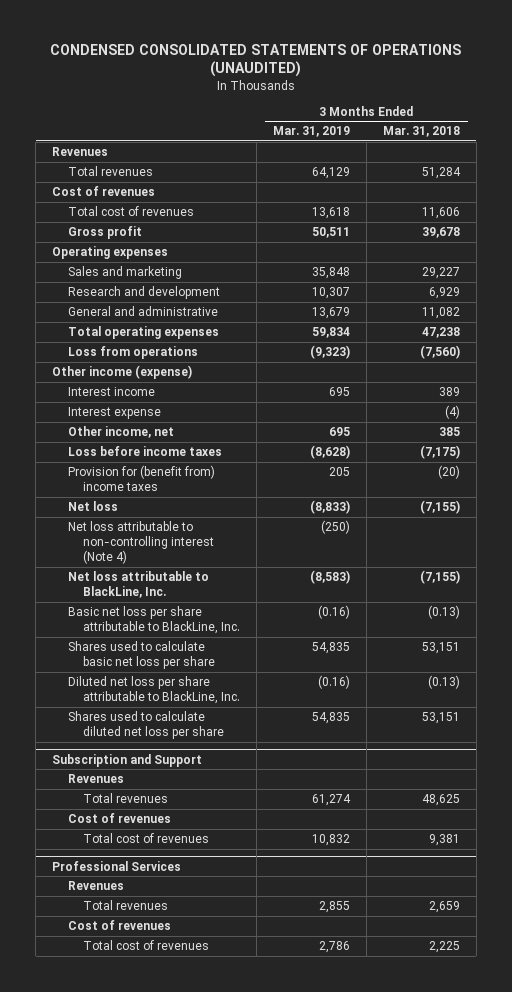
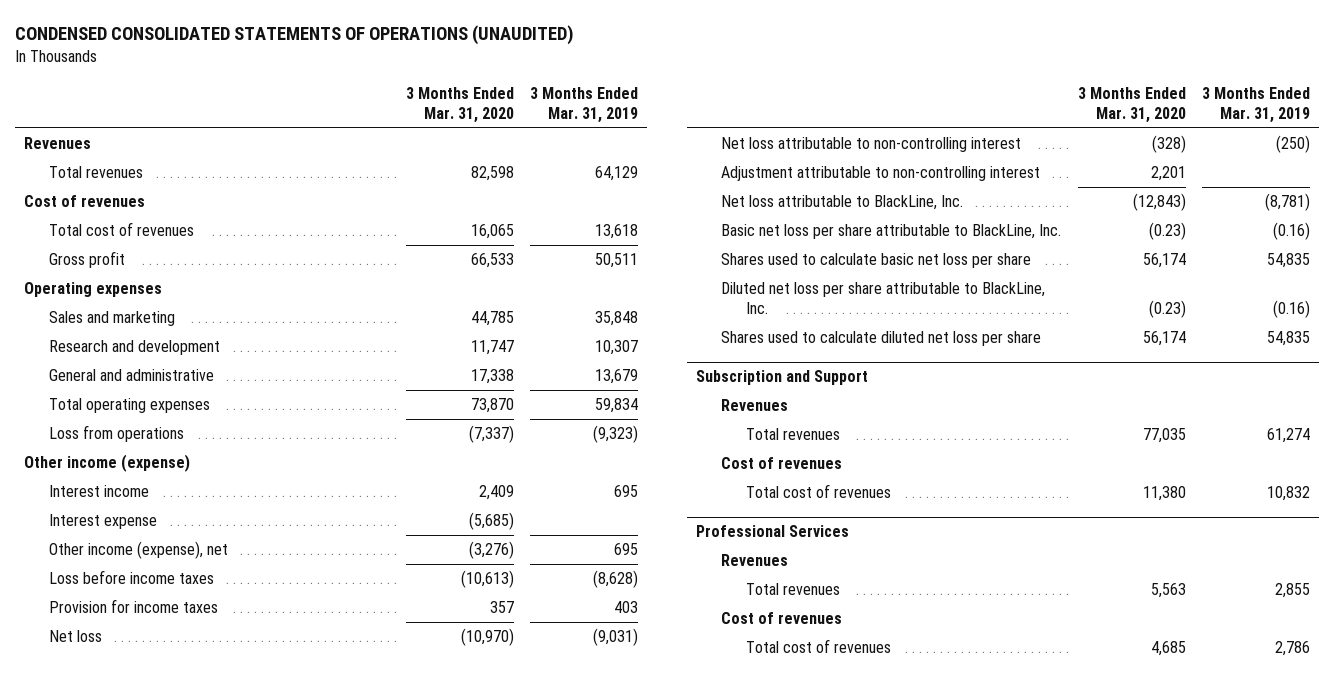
[382,126,460,138] Mar. 31, 2018 -> none
none -> [405,86,514,124] 3 Months Ended Mar. 31, 2020
[67,426,174,439] Other income, net -> [48,541,228,560] Other income (expense), net
[67,465,215,492] Provision for (benefit from) income taxes -> [48,599,218,614] Provision for income taxes
[328,467,350,477] 205 -> [614,601,639,614] 403
[309,500,350,515] (8,833) -> [593,628,639,647] (9,031)
[67,521,214,565] Net loss attributable to non-controlling interest (Note 4) -> [720,137,1021,153] Net loss attributable to non-controlling interest
none -> [720,166,1040,182] Adjustment attributable to non-controlling interest
[309,570,350,585] (8,583) -> [1265,193,1311,212] (8,781)

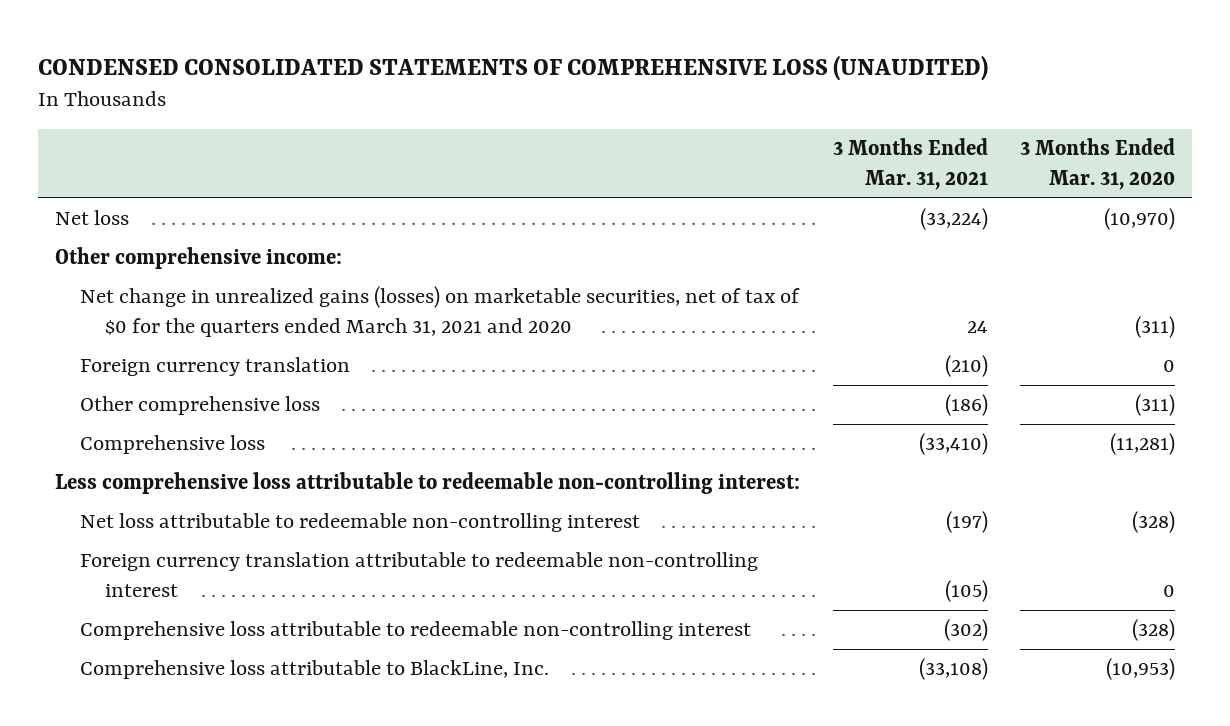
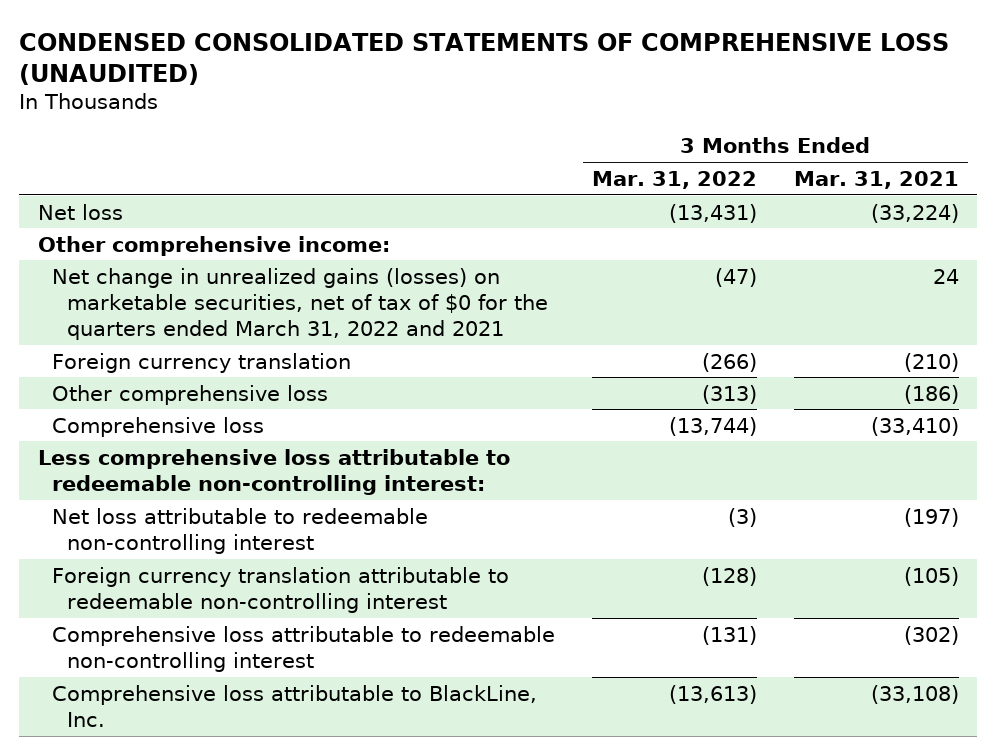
[1020,138,1176,191] 3 Months Ended Mar. 31, 2020 -> none
none -> [592,170,758,189] Mar. 31, 2022
[79,285,800,337] Net change in unrealized gains (losses) on marketable securities, net of tax of $0 for the quarters ended March 31, 2021 and 2020 -> [52,267,548,341] Net change in unrealized gains (losses) on marketable securities, net of tax of $0 for the quarters ended March 31, 2022 and 2021

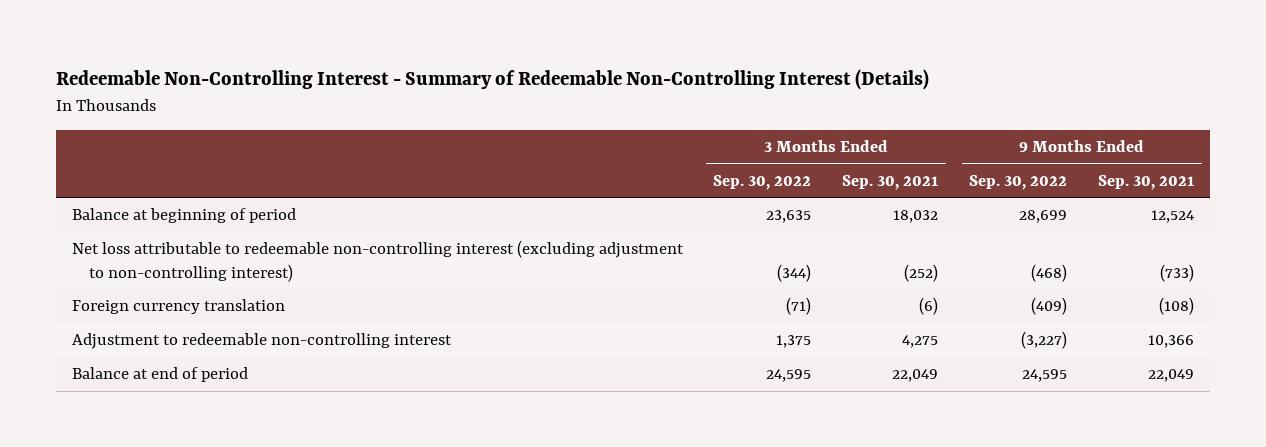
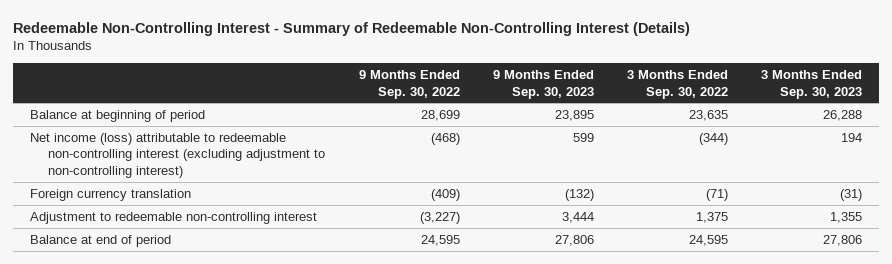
[842,174,939,190] Sep. 30, 2021 -> none
[1098,174,1195,190] Sep. 30, 2021 -> none
none -> [492,69,594,99] 9 Months Ended Sep. 30, 2023
none -> [761,69,863,99] 3 Months Ended Sep. 30, 2023
[71,240,684,283] Net loss attributable to redeemable non-controlling interest (excluding adjustment to non-controlling interest) -> [29,132,326,178] Net income (loss) attributable to redeemable non-controlling interest (excluding adjustment to non-controlling interest)

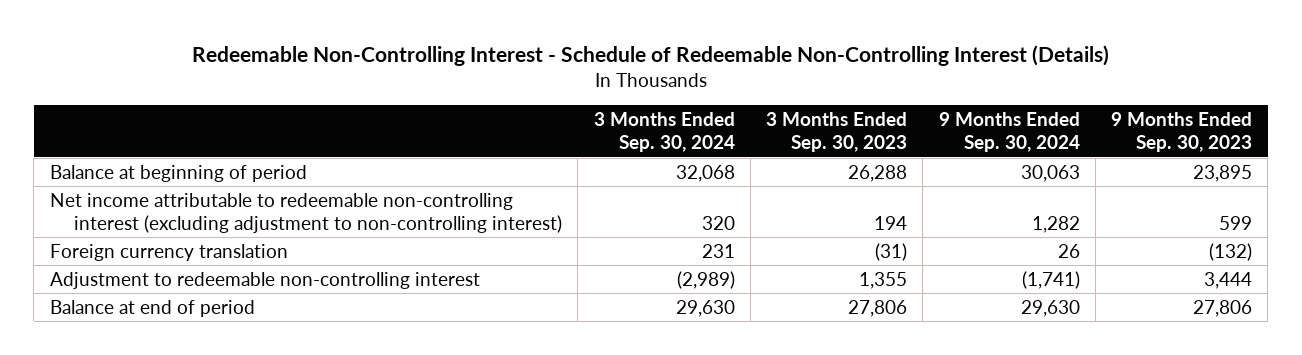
[13,22,691,37] Redeemable Non-Controlling Interest - Summary of Redeemable Non-Controlling Interest (Details) -> [191,45,1109,67] Redeemable Non-Controlling Interest - Schedule of Redeemable Non-Controlling Interest (Details)
[358,69,460,99] 9 Months Ended Sep. 30, 2022 -> none
[626,69,728,99] 3 Months Ended Sep. 30, 2022 -> none
none -> [593,111,735,153] 3 Months Ended Sep. 30, 2024
none -> [938,111,1080,153] 9 Months Ended Sep. 30, 2024
[29,132,326,178] Net income (loss) attributable to redeemable non-controlling interest (excluding adjustment to non-controlling interest) -> [49,192,563,233] Net income attributable to redeemable non-controlling interest (excluding adjustment to non-controlling interest)

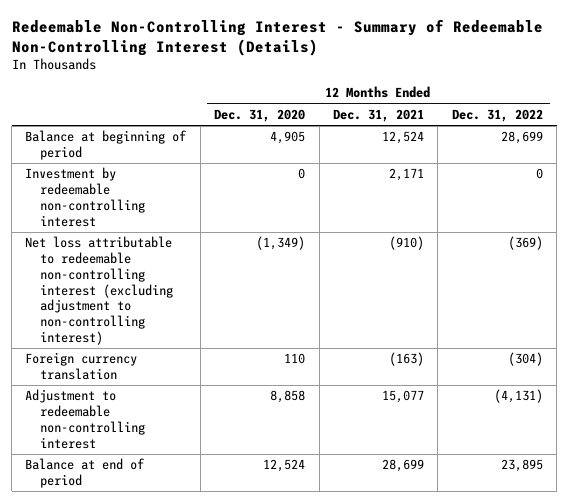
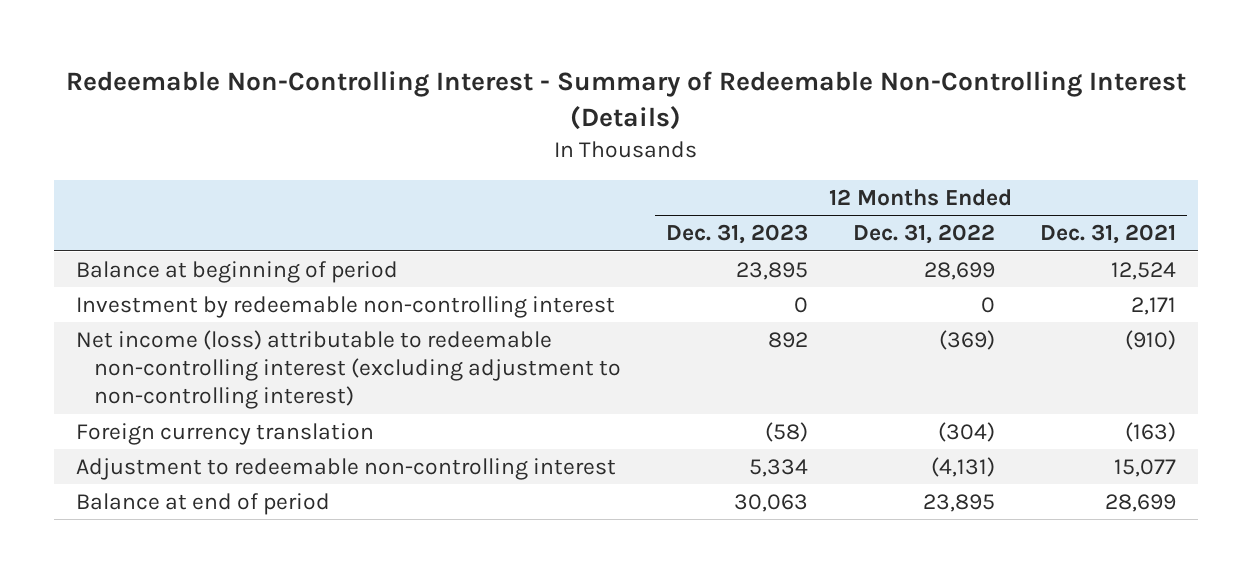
[214,109,306,123] Dec. 31, 2020 -> none
none -> [666,224,809,245] Dec. 31, 2023
[25,236,173,345] Net loss attributable to redeemable non-controlling interest (excluding adjustment to non-controlling interest) -> [75,330,622,410] Net income (loss) attributable to redeemable non-controlling interest (excluding adjustment to non-controlling interest)

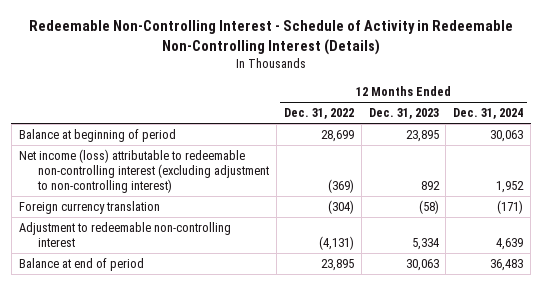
[65,70,1186,130] Redeemable Non-Controlling Interest - Summary of Redeemable Non-Controlling Interest (Details) -> [29,20,514,55] Redeemable Non-Controlling Interest - Schedule of Activity in Redeemable Non-Controlling Interest (Details)
[1039,224,1176,245] Dec. 31, 2021 -> none
none -> [453,108,524,120] Dec. 31, 2024
[75,296,615,319] Investment by redeemable non-controlling interest -> none

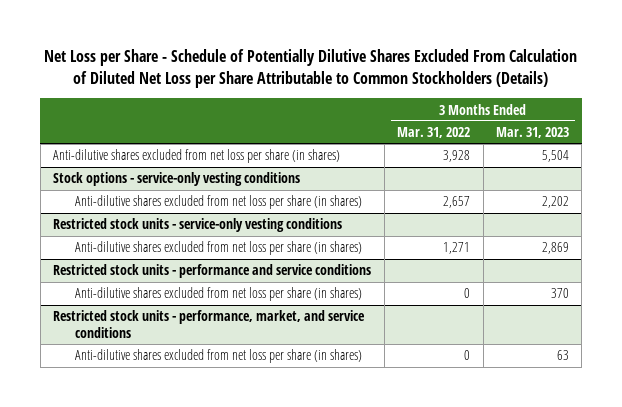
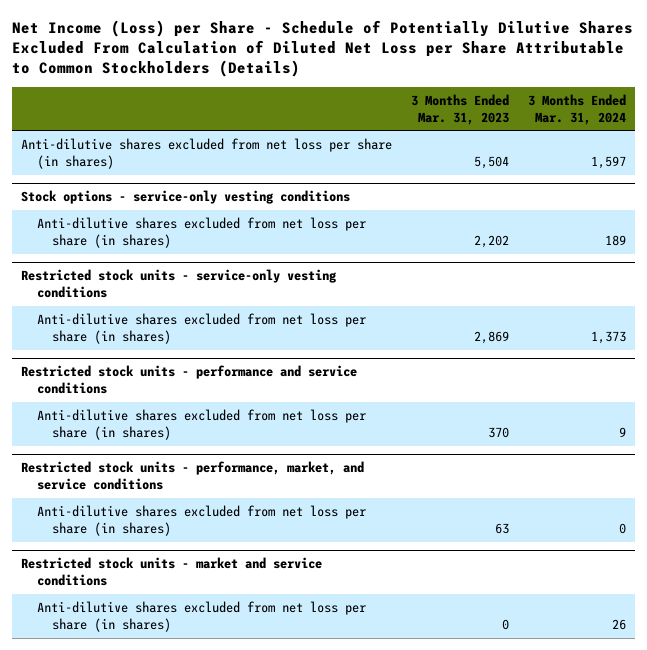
[44,49,578,89] Net Loss per Share - Schedule of Potentially Dilutive Shares Excluded From Calculation of Diluted Net Loss per Share Attributable to Common Stockholders (Details) -> [12,19,634,78] Net Income (Loss) per Share - Schedule of Potentially Dilutive Shares Excluded From Calculation of Diluted Net Loss per Share Attributable to Common Stockholders (Details)
[397,127,471,139] Mar. 31, 2022 -> none
none -> [527,93,626,125] 3 Months Ended Mar. 31, 2024
none -> [21,557,323,587] Restricted stock units - market and service conditions
none -> [36,600,366,632] Anti-dilutive shares excluded from net loss per share (in shares)

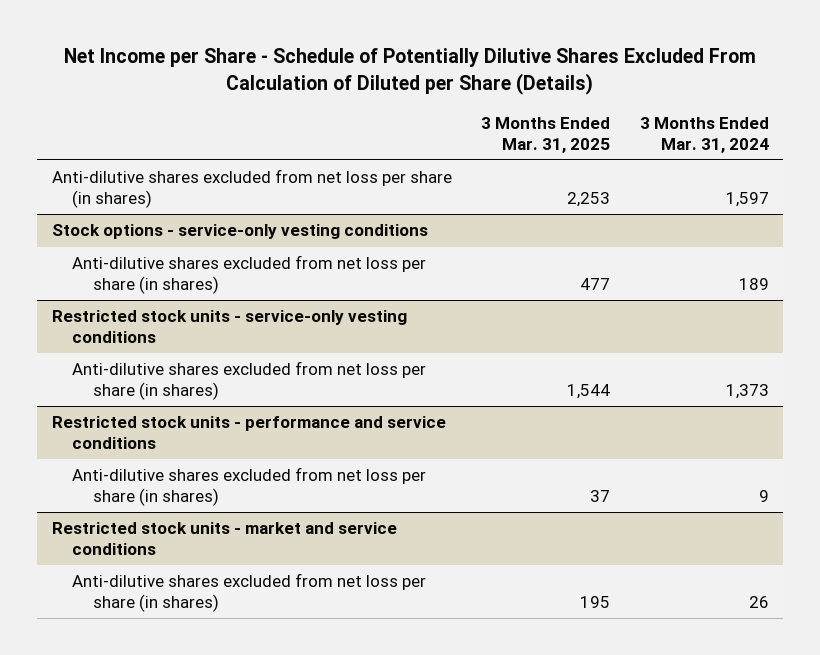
[12,19,634,78] Net Income (Loss) per Share - Schedule of Potentially Dilutive Shares Excluded From Calculation of Diluted Net Loss per Share Attributable to Common Stockholders (Details) -> [64,48,757,95] Net Income per Share - Schedule of Potentially Dilutive Shares Excluded From Calculation of Diluted per Share (Details)
[411,93,510,125] 3 Months Ended Mar. 31, 2023 -> none
none -> [481,117,611,153] 3 Months Ended Mar. 31, 2025
[21,461,365,491] Restricted stock units - performance, market, and service conditions -> none
[36,504,366,536] Anti-dilutive shares excluded from net loss per share (in shares) -> none

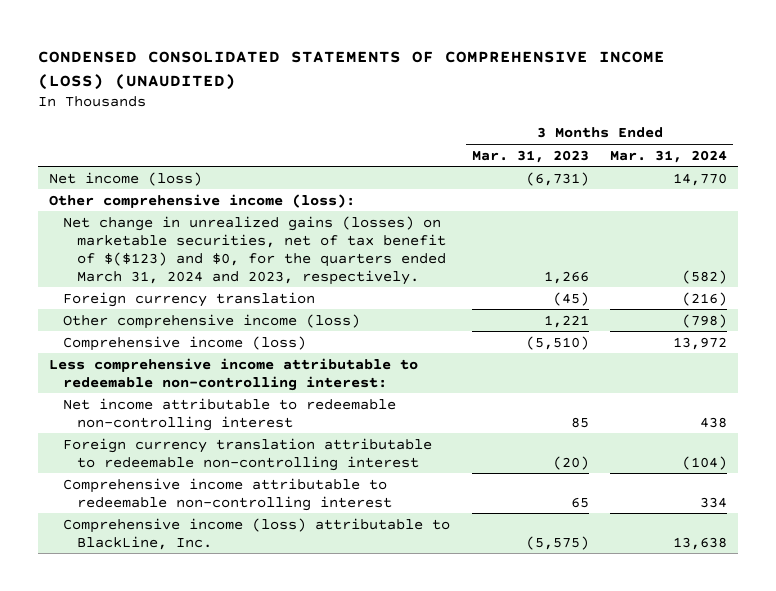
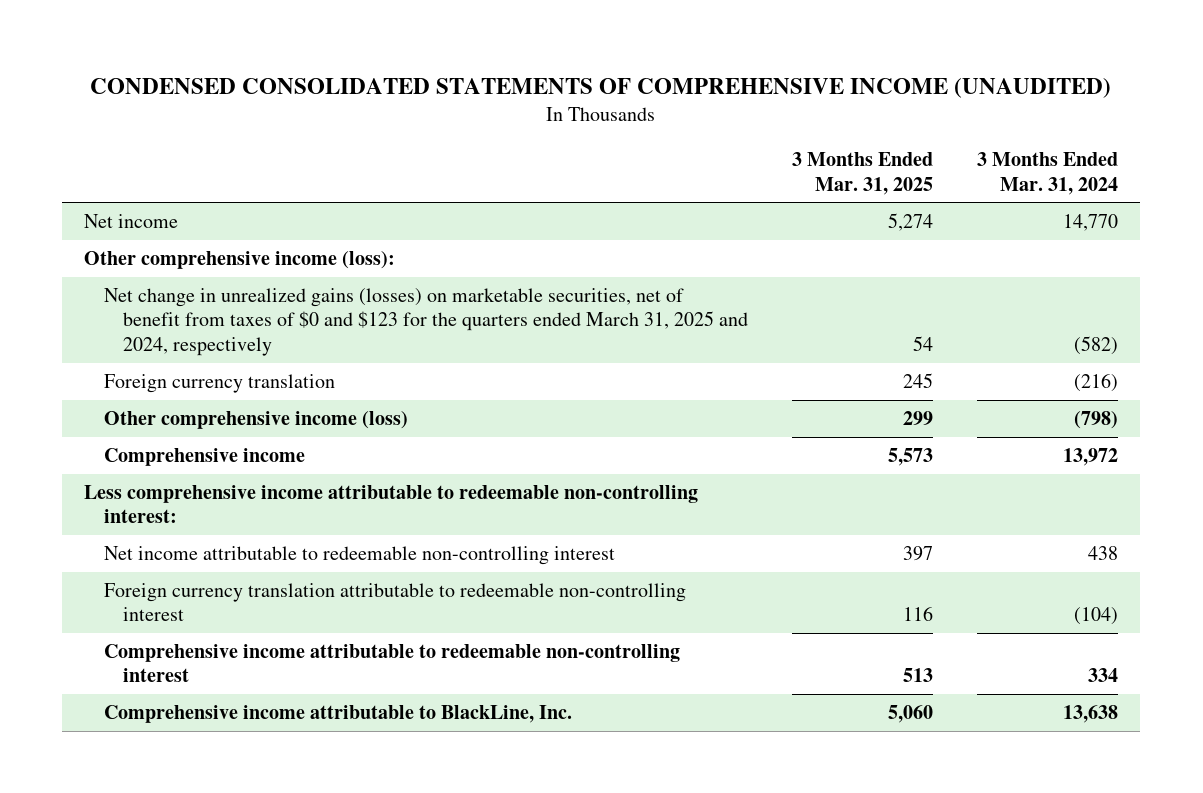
[37,50,665,90] CONDENSED CONSOLIDATED STATEMENTS OF COMPREHENSIVE INCOME (LOSS) (UNAUDITED) -> [90,77,1112,98] CONDENSED CONSOLIDATED STATEMENTS OF COMPREHENSIVE INCOME (UNAUDITED)
[471,149,589,163] Mar. 31, 2023 -> none
none -> [792,152,934,195] 3 Months Ended Mar. 31, 2025
[48,171,202,186] Net income (loss) -> [84,214,179,229] Net income
[62,215,447,285] Net change in unrealized gains (losses) on marketable securities, net of tax benefit of $($123) and $0, for the quarters ended March 31, 2024 and 2023, respectively. -> [103,288,749,356] Net change in unrealized gains (losses) on marketable securities, net of benefit from taxes of $0 and $123 for the quarters ended March 31, 2025 and 2024, respectively
[62,335,306,351] Comprehensive income (loss) -> [103,448,305,467] Comprehensive income
[62,517,450,550] Comprehensive income (loss) attributable to BlackLine, Inc. -> [103,705,572,724] Comprehensive income attributable to BlackLine, Inc.

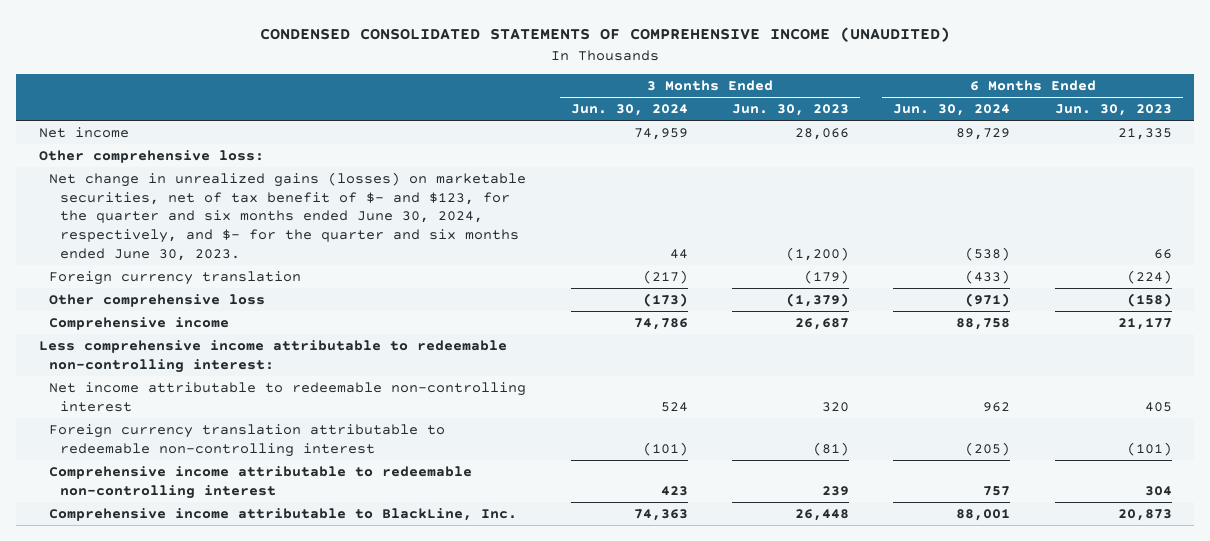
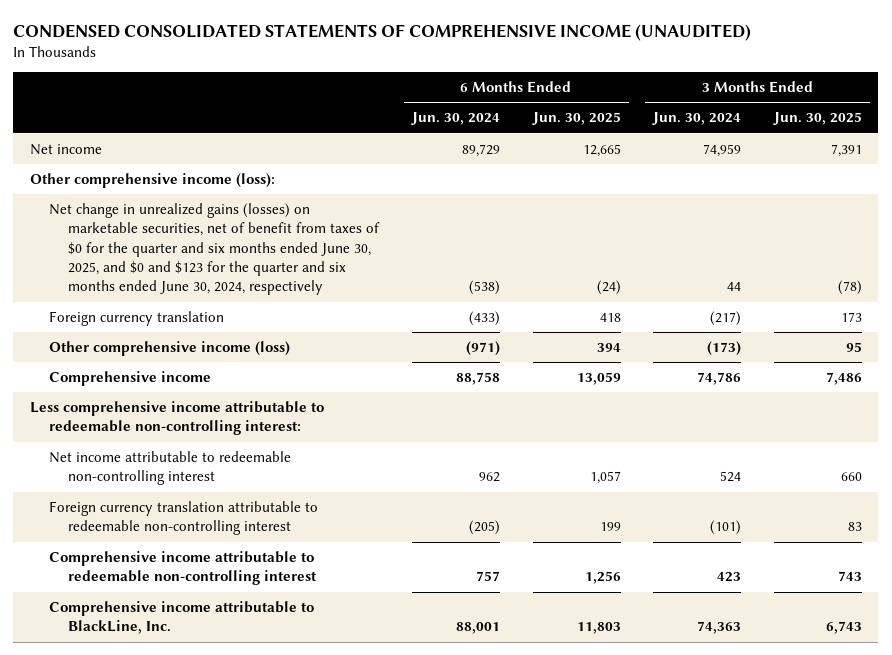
[732,104,850,117] Jun. 30, 2023 -> none
[1054,104,1172,117] Jun. 30, 2023 -> none
none -> [531,112,621,126] Jun. 30, 2025
none -> [773,112,863,126] Jun. 30, 2025
[38,149,264,163] Other comprehensive loss: -> [29,173,275,189] Other comprehensive income (loss):
[49,171,527,261] Net change in unrealized gains (losses) on marketable securities, net of tax benefit of $- and $123, for the quarter and six months ended June 30, 2024, respectively, and $- for the quarter and six months ended June 30, 2023. -> [49,203,381,296] Net change in unrealized gains (losses) on marketable securities, net of benefit from taxes of $0 for the quarter and six months ended June 30, 2025, and $0 and $123 for the quarter and six months ended June 30, 2024, respectively
[49,293,266,307] Other comprehensive loss -> [49,341,291,357] Other comprehensive income (loss)

